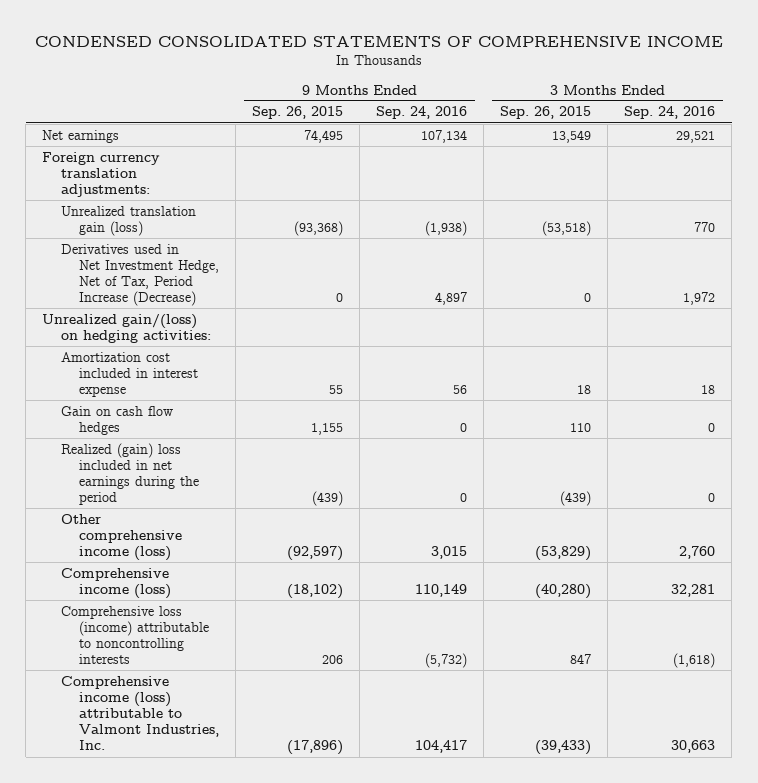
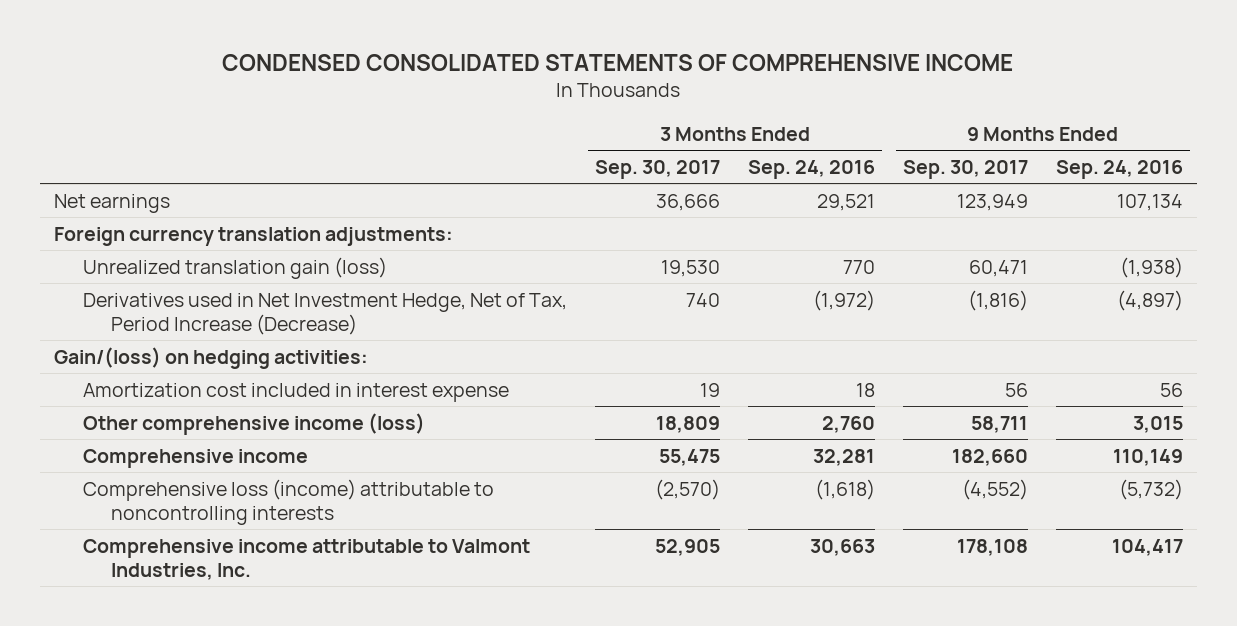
[252,106,344,120] Sep. 26, 2015 -> none
[500,106,592,120] Sep. 26, 2015 -> none
none -> [594,159,720,179] Sep. 30, 2017
none -> [902,159,1028,179] Sep. 30, 2017
[435,292,468,306] 4,897 -> [1116,289,1183,311] (4,897)
[683,292,716,306] 1,972 -> [812,289,875,311] (1,972)
[42,313,211,343] Unrealized gain/(loss) on hedging activities: -> [54,346,369,369] Gain/(loss) on hedging activities:
[60,405,173,435] Gain on cash flow hedges -> none
[60,442,200,506] Realized (gain) loss included in net earnings during the period -> none
[60,567,172,599] Comprehensive income (loss) -> [82,448,308,468] Comprehensive income
[60,675,220,751] Comprehensive income (loss) attributable to Valmont Industries, Inc. -> [82,538,530,580] Comprehensive income attributable to Valmont Industries, Inc.

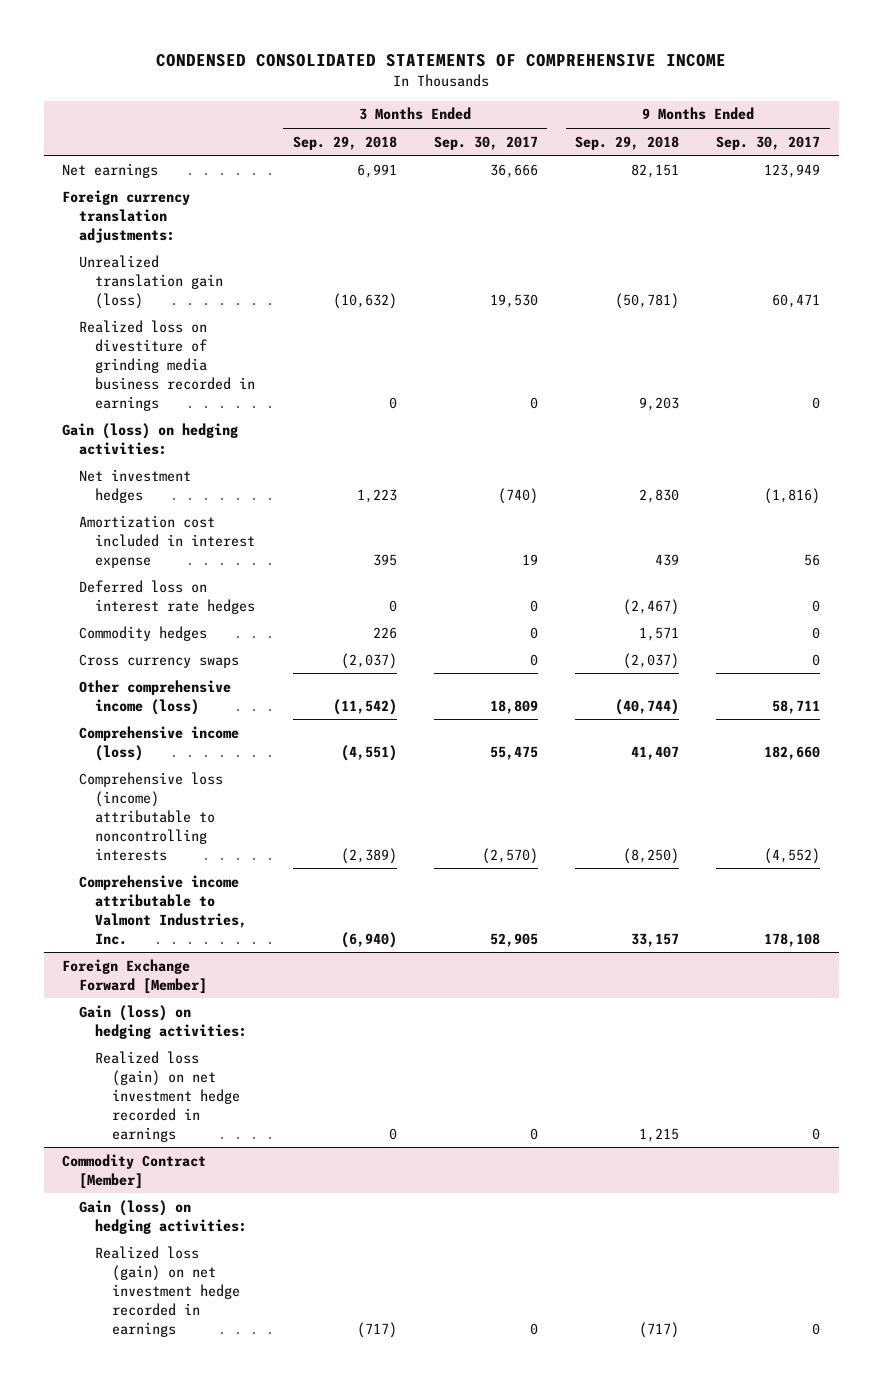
[747,159,875,179] Sep. 24, 2016 -> none
[1055,159,1183,179] Sep. 24, 2016 -> none
none -> [292,135,397,150] Sep. 29, 2018
none -> [575,135,680,150] Sep. 29, 2018
[82,292,567,335] Derivatives used in Net Investment Hedge, Net of Tax, Period Increase (Decrease) -> none
none -> [78,319,256,411] Realized loss on divestiture of grinding media business recorded in earnings
[54,346,369,369] Gain/(loss) on hedging activities: -> [62,422,239,455] Gain (loss) on hedging activities:
none -> [78,468,191,503] Net investment hedges
none -> [78,579,256,614] Deferred loss on interest rate hedges
none -> [78,625,207,641] Commodity hedges
none -> [78,653,239,668] Cross currency swaps
[82,448,308,468] Comprehensive income -> [78,725,239,761] Comprehensive income (loss)
none -> [62,958,207,994] Foreign Exchange Forward [Member]
none -> [78,1004,248,1039] Gain (loss) on hedging activities:
none -> [95,1050,240,1142] Realized loss (gain) on net investment hedge recorded in earnings
none -> [62,1153,207,1189] Commodity Contract [Member]
none -> [78,1199,248,1234] Gain (loss) on hedging activities:
none -> [95,1245,240,1337] Realized loss (gain) on net investment hedge recorded in earnings

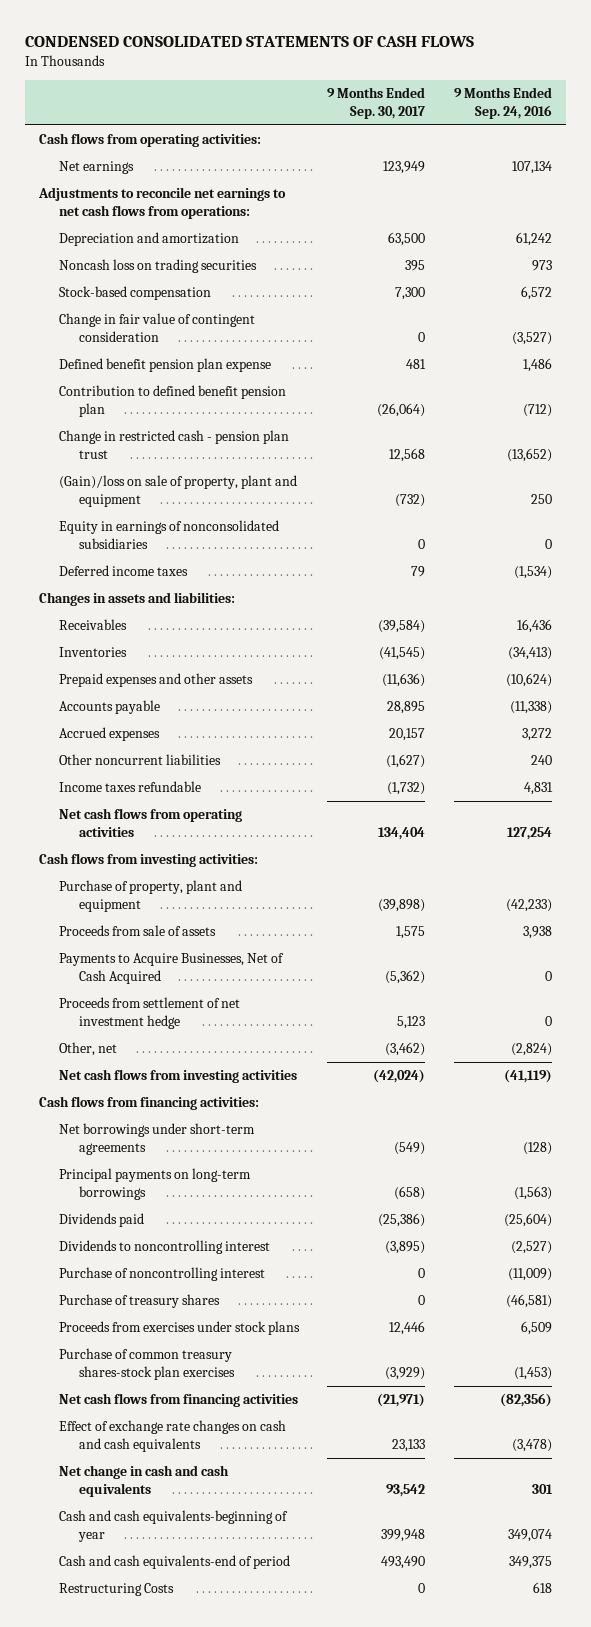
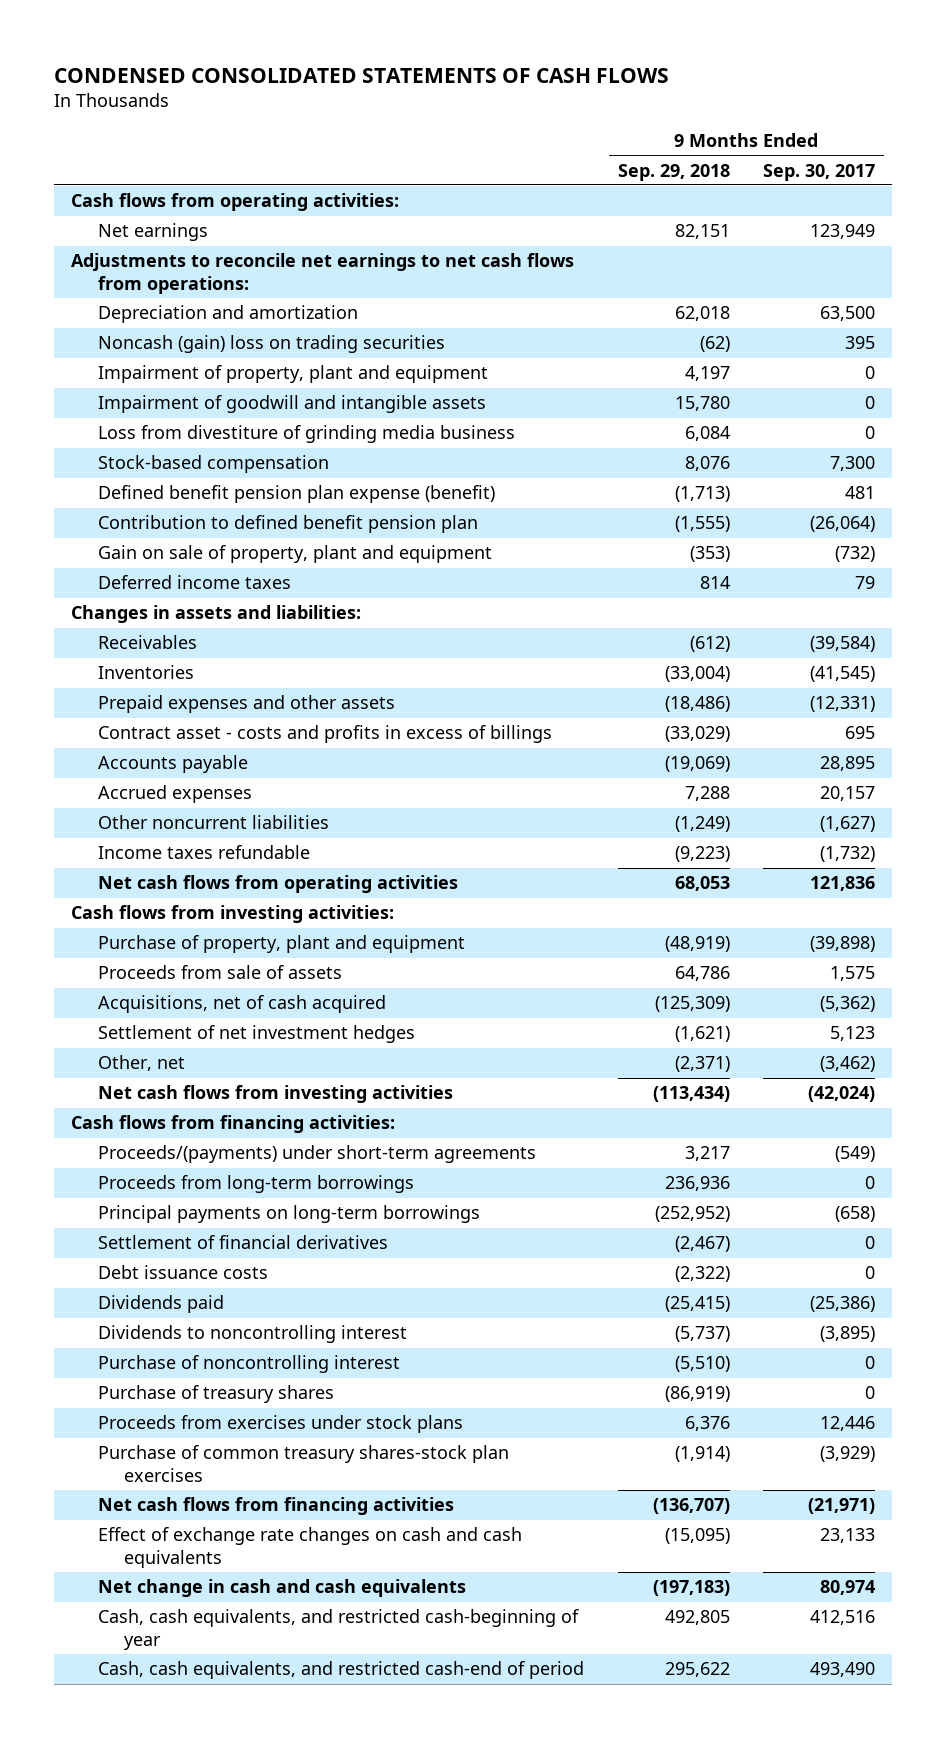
[453,87,552,120] 9 Months Ended Sep. 24, 2016 -> none
none -> [617,163,730,181] Sep. 29, 2018
[58,259,257,274] Noncash loss on trading securities -> [97,335,445,354] Noncash (gain) loss on trading securities
none -> [97,365,488,384] Impairment of property, plant and equipment
none -> [97,395,486,414] Impairment of goodwill and intangible assets
none -> [97,425,515,444] Loss from divestiture of grinding media business
[58,313,255,343] Change in fair value of contingent consideration -> none
[58,358,271,373] Defined benefit pension plan expense -> [97,485,495,504] Defined benefit pension plan expense (benefit)
[58,430,289,460] Change in restricted cash - pension plan trust -> none
[58,520,279,550] Equity in earnings of nonconsolidated subsidiaries -> none
[58,475,297,508] (Gain)/loss on sale of property, plant and equipment -> [97,545,492,564] Gain on sale of property, plant and equipment
[382,673,426,688] (11,636) -> [810,696,876,713] (12,331)
none -> [97,725,552,744] Contract asset - costs and profits in excess of billings
[378,827,426,841] 134,404 -> [810,876,876,892] 121,836
[58,953,284,985] Payments to Acquire Businesses, Net of Cash Acquired -> [97,995,386,1014] Acquisitions, net of cash acquired
[58,997,240,1030] Proceeds from settlement of net investment hedge -> [97,1025,415,1044] Settlement of net investment hedges
[58,1123,255,1156] Net borrowings under short-term agreements -> [97,1145,536,1164] Proceeds/(payments) under short-term agreements
none -> [97,1175,414,1194] Proceeds from long-term borrowings
none -> [97,1235,388,1250] Settlement of financial derivatives
none -> [97,1265,268,1280] Debt issuance costs
[58,1583,174,1597] Restructuring Costs -> none
[386,1484,426,1498] 93,542 -> [820,1580,876,1596] 80,974
[58,1510,288,1543] Cash and cash equivalents-beginning of year -> [97,1609,579,1650] Cash, cash equivalents, and restricted cash-beginning of year
[381,1529,426,1543] 399,948 -> [810,1610,876,1626] 412,516
[58,1555,290,1570] Cash and cash equivalents-end of period -> [97,1661,584,1680] Cash, cash equivalents, and restricted cash-end of period

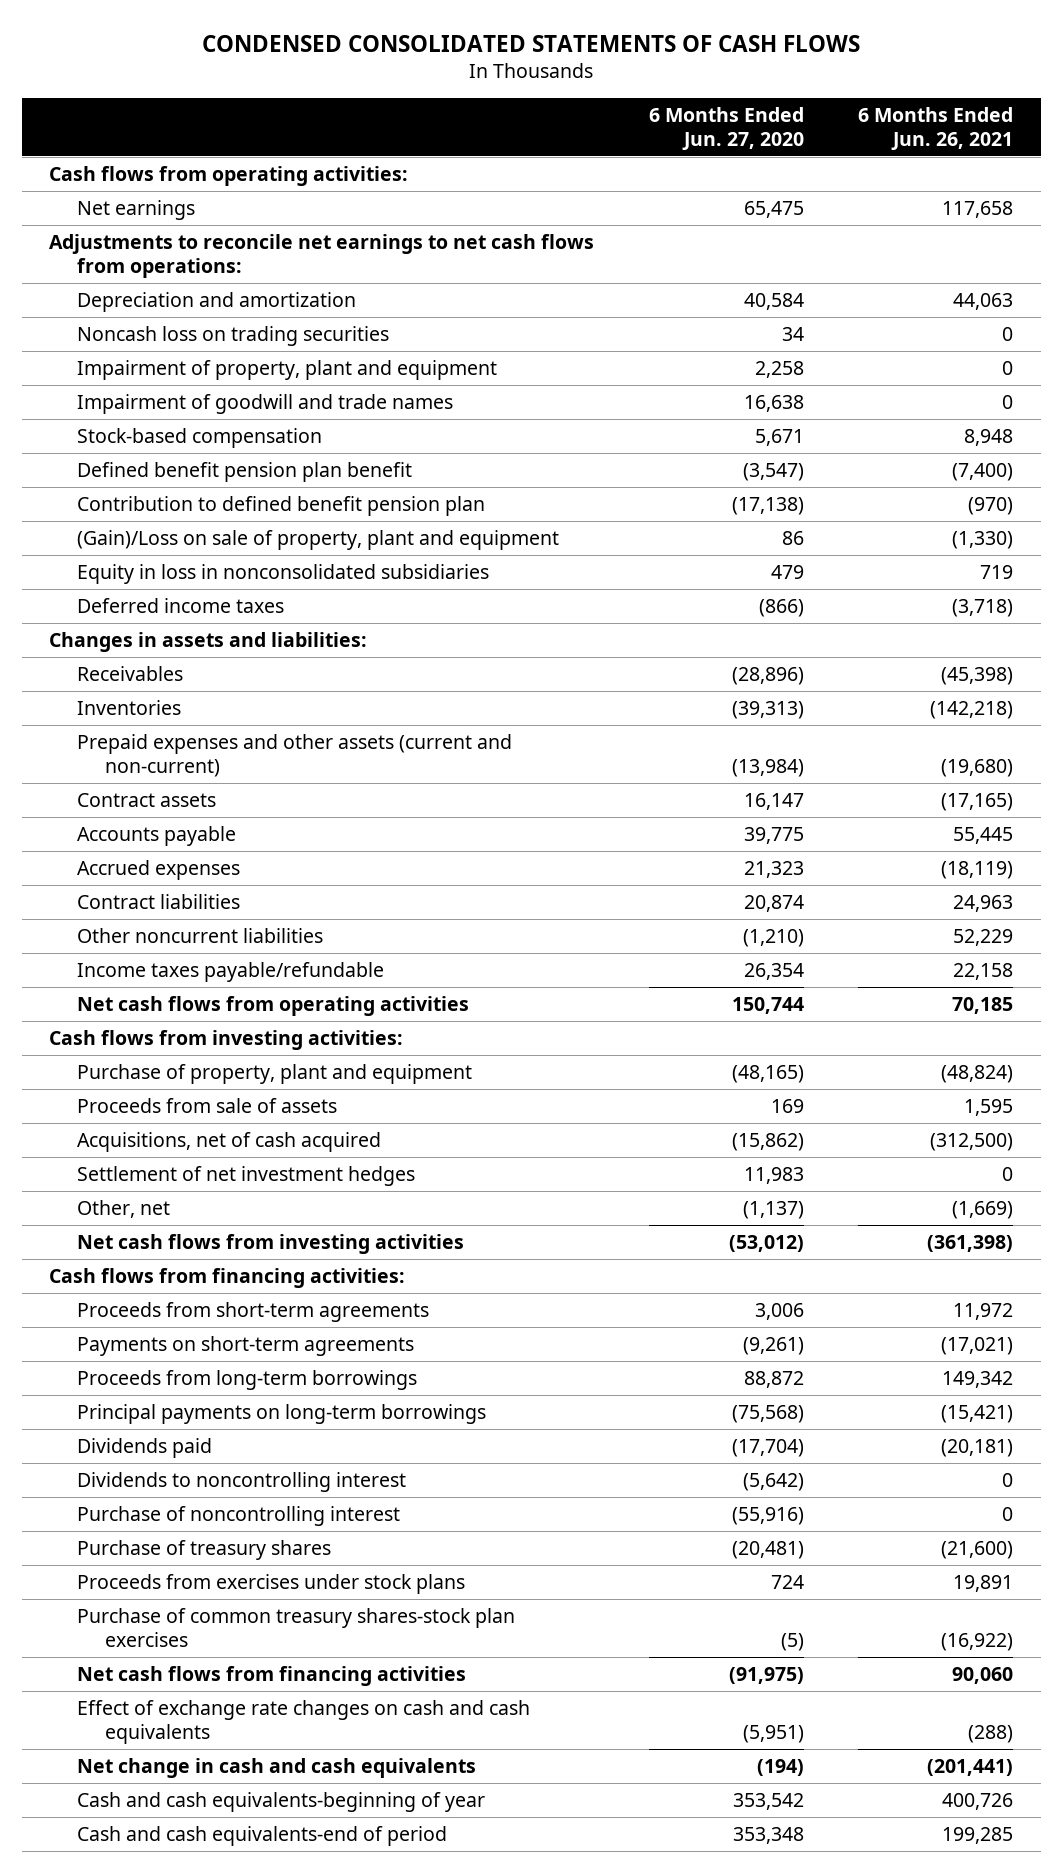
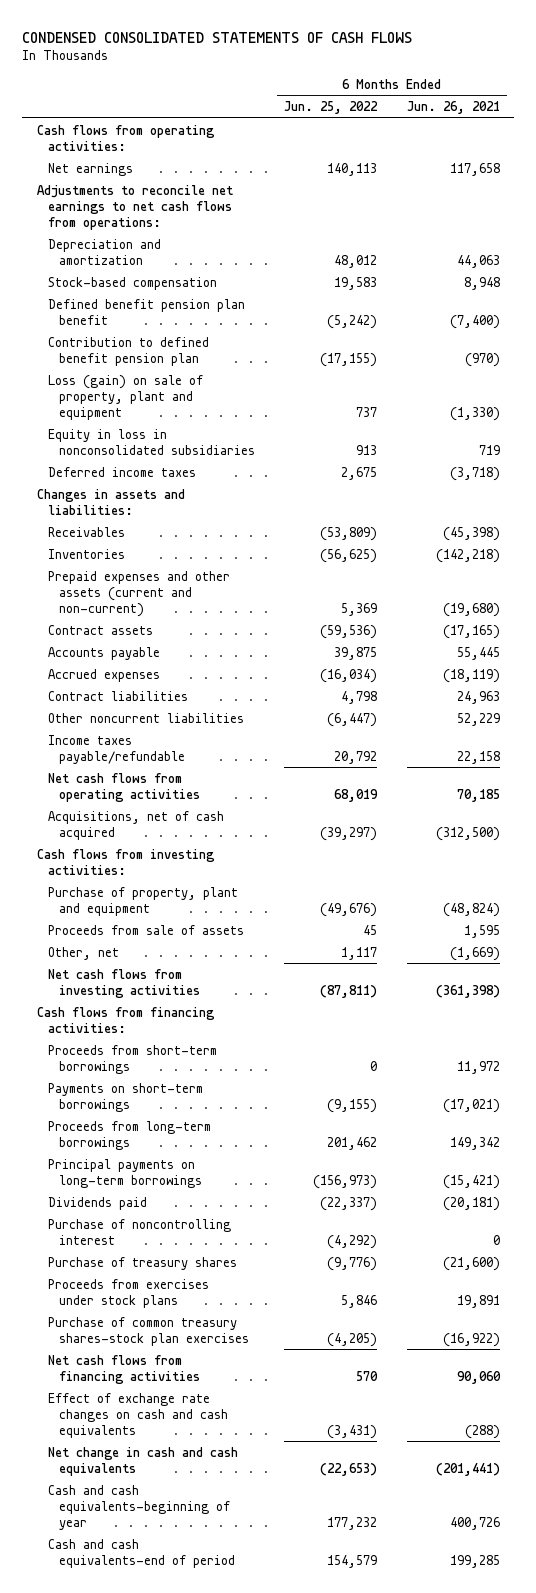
[648,107,804,150] 6 Months Ended Jun. 27, 2020 -> none
none -> [284,101,379,115] Jun. 25, 2022
[76,326,389,347] Noncash loss on trading securities -> none
[76,360,497,381] Impairment of property, plant and equipment -> none
[76,394,453,415] Impairment of goodwill and trade names -> none
[76,530,559,551] (Gain)/Loss on sale of property, plant and equipment -> [47,374,203,421] Loss (gain) on sale of property, plant and equipment
[76,1132,381,1153] Acquisitions, net of cash acquired -> [47,810,224,840] Acquisitions, net of cash acquired
[76,1166,415,1187] Settlement of net investment hedges -> none
[76,1302,429,1323] Proceeds from short-term agreements -> [47,1044,217,1074] Proceeds from short-term borrowings
[76,1336,414,1357] Payments on short-term agreements -> [47,1082,203,1112] Payments on short-term borrowings
[76,1472,406,1493] Dividends to noncontrolling interest -> none

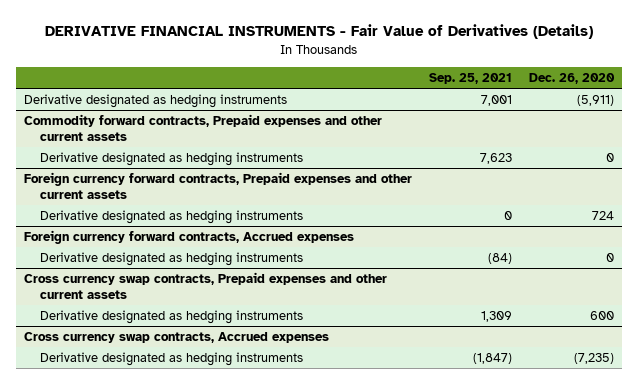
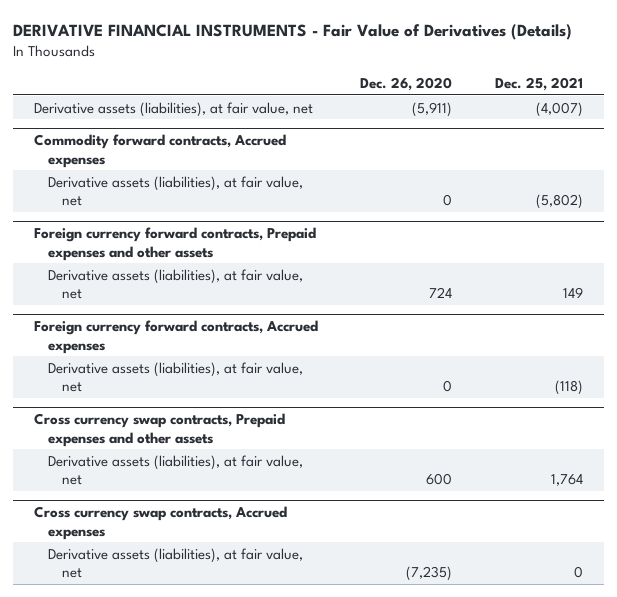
[428,73,512,85] Sep. 25, 2021 -> none
none -> [494,76,583,91] Dec. 25, 2021
[24,114,383,141] Commodity forward contracts, Prepaid expenses and other current assets -> none
[24,94,288,109] Derivative designated as hedging instruments -> [34,101,314,117] Derivative assets (liabilities), at fair value, net
none -> [34,133,287,168] Commodity forward contracts, Accrued expenses
[40,152,304,167] Derivative designated as hedging instruments -> [47,175,303,207] Derivative assets (liabilities), at fair value, net
[24,172,413,199] Foreign currency forward contracts, Prepaid expenses and other current assets -> [34,226,317,261] Foreign currency forward contracts, Prepaid expenses and other assets
[40,210,304,225] Derivative designated as hedging instruments -> [47,268,303,300] Derivative assets (liabilities), at fair value, net
[40,252,304,267] Derivative designated as hedging instruments -> [47,361,303,393] Derivative assets (liabilities), at fair value, net
[24,272,388,299] Cross currency swap contracts, Prepaid expenses and other current assets -> [34,412,286,447] Cross currency swap contracts, Prepaid expenses and other assets
[40,310,304,325] Derivative designated as hedging instruments -> [47,454,303,486] Derivative assets (liabilities), at fair value, net
[40,352,304,367] Derivative designated as hedging instruments -> [47,547,303,579] Derivative assets (liabilities), at fair value, net

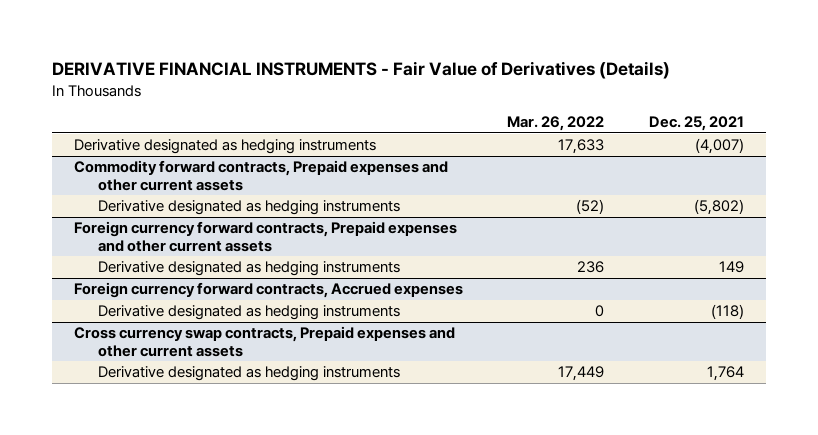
[360,76,453,91] Dec. 26, 2020 -> none
none -> [507,116,605,132] Mar. 26, 2022
[34,133,287,168] Commodity forward contracts, Accrued expenses -> none
[34,101,314,117] Derivative assets (liabilities), at fair value, net -> [74,139,377,155] Derivative designated as hedging instruments
none -> [74,160,449,191] Commodity forward contracts, Prepaid expenses and other current assets
[47,175,303,207] Derivative assets (liabilities), at fair value, net -> [98,200,401,216] Derivative designated as hedging instruments
[34,226,317,261] Foreign currency forward contracts, Prepaid expenses and other assets -> [74,221,458,252] Foreign currency forward contracts, Prepaid expenses and other current assets
[47,268,303,300] Derivative assets (liabilities), at fair value, net -> [98,261,401,277] Derivative designated as hedging instruments
[34,505,288,540] Cross currency swap contracts, Accrued expenses -> none
[47,547,303,579] Derivative assets (liabilities), at fair value, net -> none
[47,361,303,393] Derivative assets (liabilities), at fair value, net -> [98,305,401,321] Derivative designated as hedging instruments
[34,412,286,447] Cross currency swap contracts, Prepaid expenses and other assets -> [74,326,456,357] Cross currency swap contracts, Prepaid expenses and other current assets
[47,454,303,486] Derivative assets (liabilities), at fair value, net -> [98,366,401,382] Derivative designated as hedging instruments

